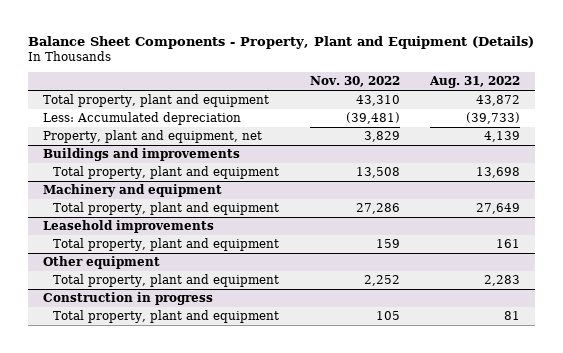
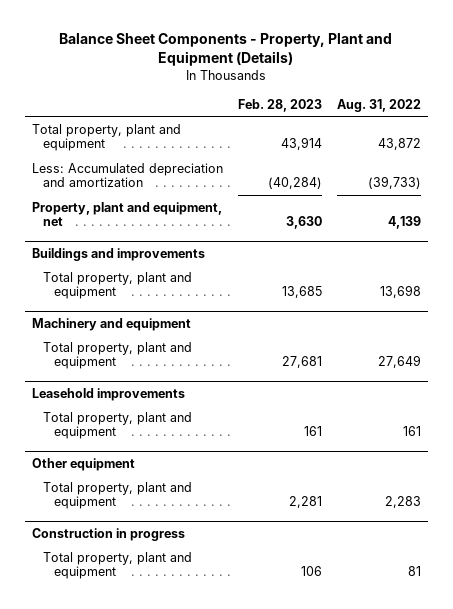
[309,76,400,88] Nov. 30, 2022 -> none
none -> [237,98,322,112] Feb. 28, 2023
[43,112,242,126] Less: Accumulated depreciation -> [32,162,224,188] Less: Accumulated depreciation and amortization

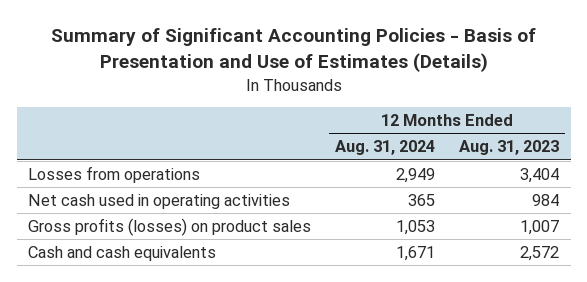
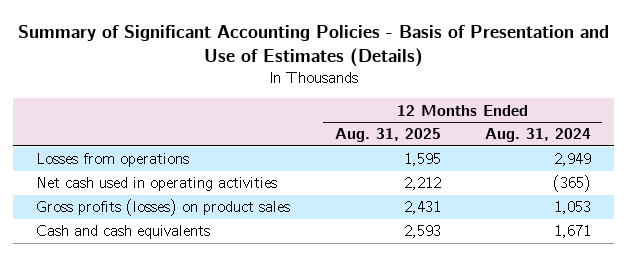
[458,140,559,156] Aug. 31, 2023 -> none
none -> [334,128,441,143] Aug. 31, 2025
[408,193,436,206] 365 -> [553,175,592,193] (365)

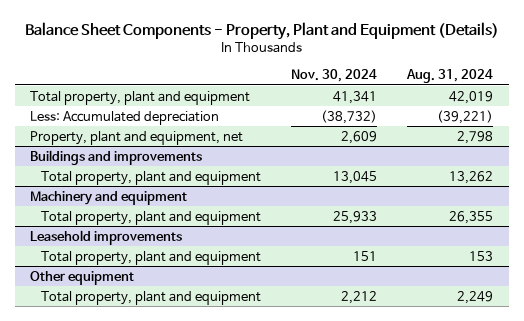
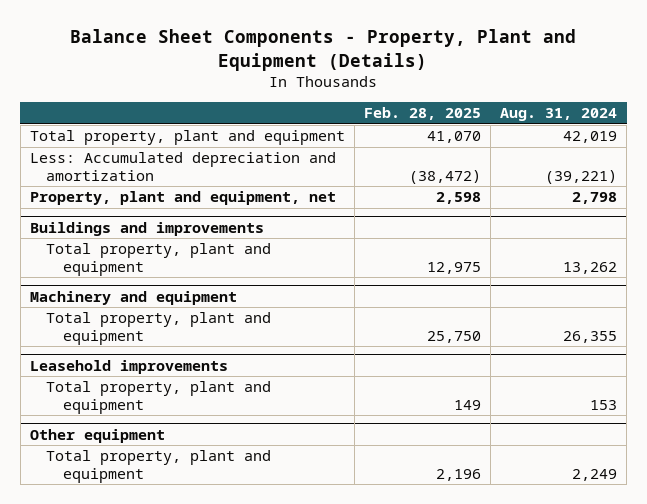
[291,69,378,83] Nov. 30, 2024 -> none
none -> [363,107,481,121] Feb. 28, 2025
[30,110,220,125] Less: Accumulated depreciation -> [29,152,336,181] Less: Accumulated depreciation and amortization

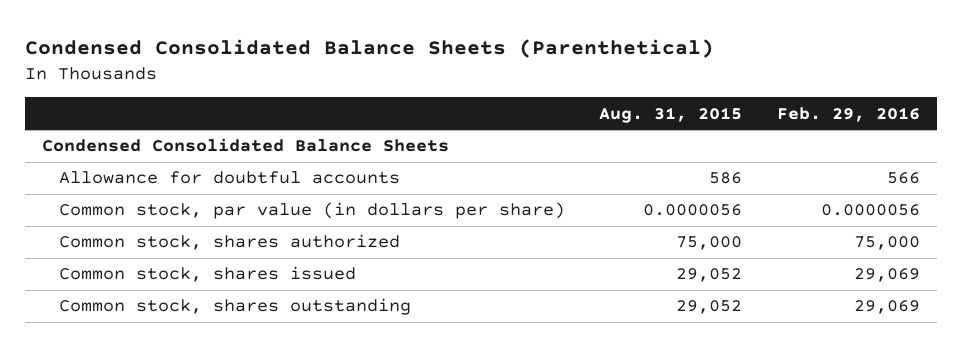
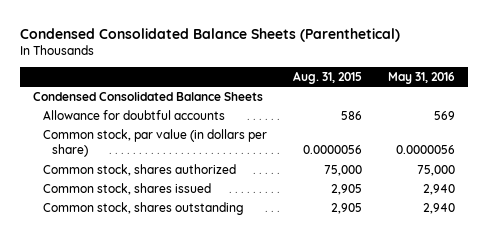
[776,106,920,122] Feb. 29, 2016 -> none
none -> [387,71,455,84] May 31, 2016
[676,268,743,283] 29,052 -> [330,183,362,195] 2,905
[676,300,743,315] 29,052 -> [330,202,362,214] 2,905

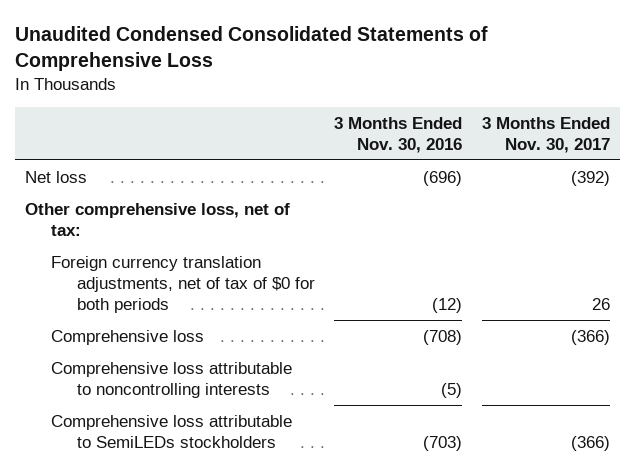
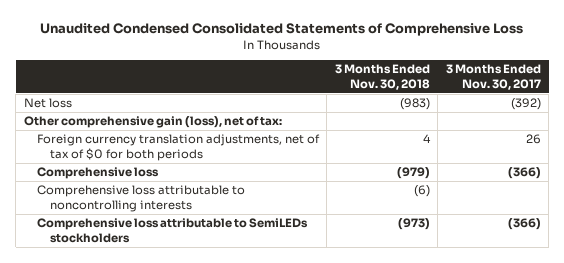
[334,116,463,153] 3 Months Ended Nov. 30, 2016 -> none
none -> [334,64,430,90] 3 Months Ended Nov. 30, 2018
[24,202,290,236] Other comprehensive loss, net of tax: -> [23,116,282,129] Other comprehensive gain (loss), net of tax:

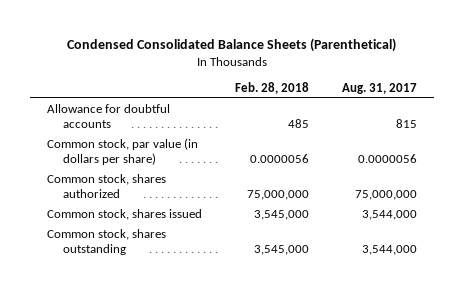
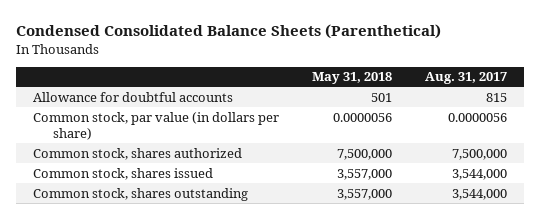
[234,82,309,95] Feb. 28, 2018 -> none
none -> [312,72,393,85] May 31, 2018
[355,190,418,201] 75,000,000 -> [452,148,508,160] 7,500,000

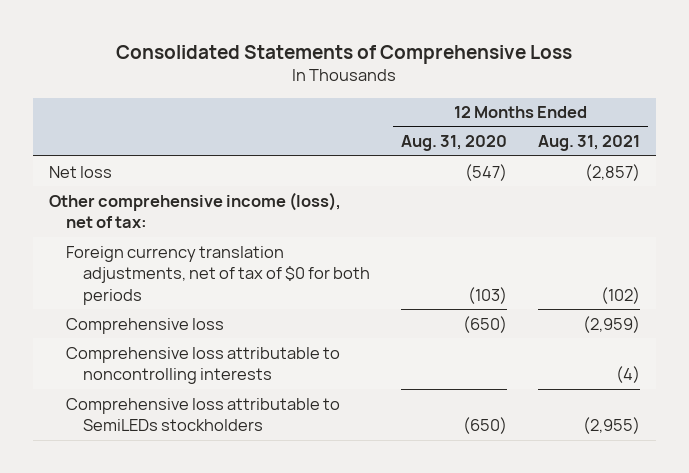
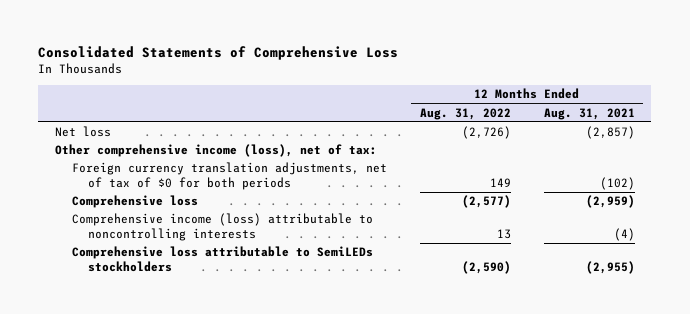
[400,135,507,152] Aug. 31, 2020 -> none
none -> [419,107,511,120] Aug. 31, 2022
[65,346,340,385] Comprehensive loss attributable to noncontrolling interests -> [71,213,373,241] Comprehensive income (loss) attributable to noncontrolling interests

